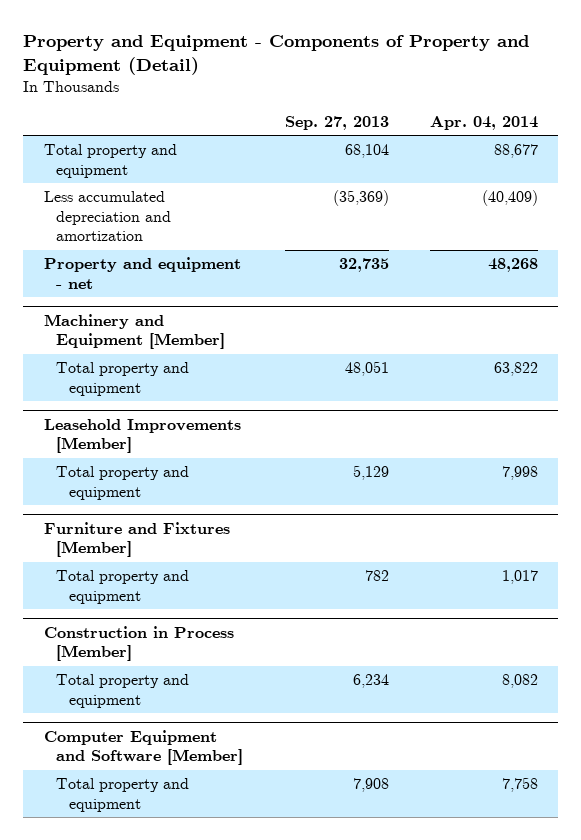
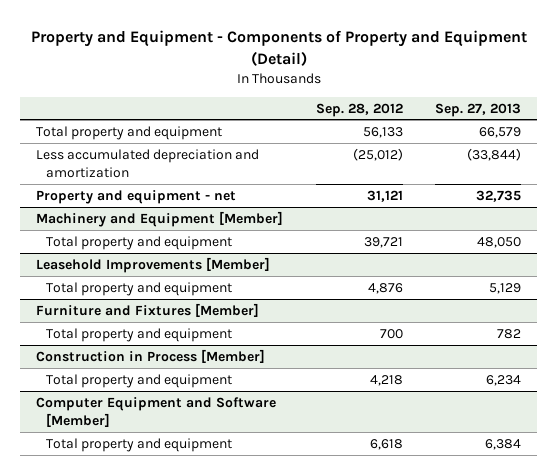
[429,115,538,130] Apr. 04, 2014 -> none
none -> [315,102,403,117] Sep. 28, 2012
[344,144,389,159] 68,104 -> [478,126,521,138] 66,579
[332,190,389,207] (35,369) -> [466,147,521,161] (33,844)
[344,361,389,377] 48,051 -> [476,236,521,248] 48,050
[352,778,389,793] 7,908 -> [484,438,521,450] 6,384

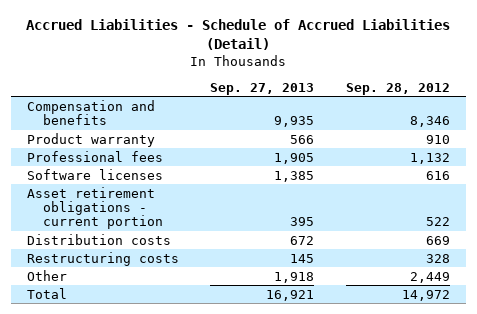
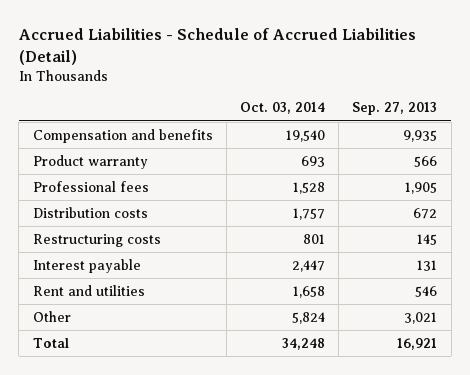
[346,82,451,95] Sep. 28, 2012 -> none
none -> [239,102,325,115] Oct. 03, 2014
[26,168,163,180] Software licenses -> none
[26,186,163,230] Asset retirement obligations - current portion -> none
none -> [32,258,141,273] Interest payable
none -> [32,284,145,296] Rent and utilities
[274,271,315,283] 1,918 -> [404,311,438,324] 3,021

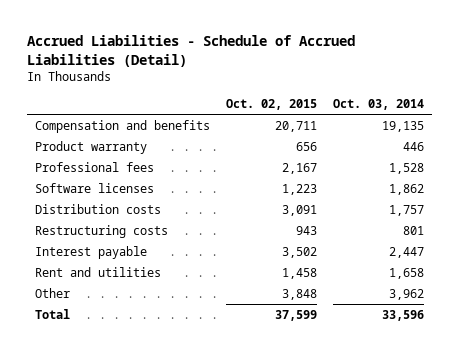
[352,102,438,116] Sep. 27, 2013 -> none
none -> [225,99,317,111] Oct. 02, 2015
[285,129,325,142] 19,540 -> [381,120,424,132] 19,135
[300,155,325,167] 693 -> [402,141,424,151] 446
none -> [34,182,154,193] Software licenses
[291,311,325,324] 5,824 -> [388,288,424,300] 3,962
[281,337,325,350] 34,248 -> [381,309,424,321] 33,596

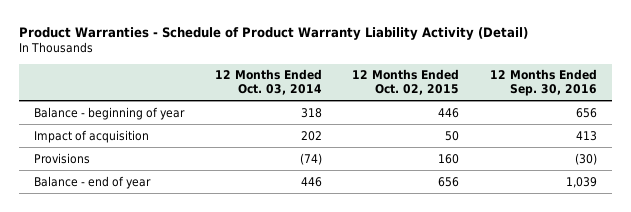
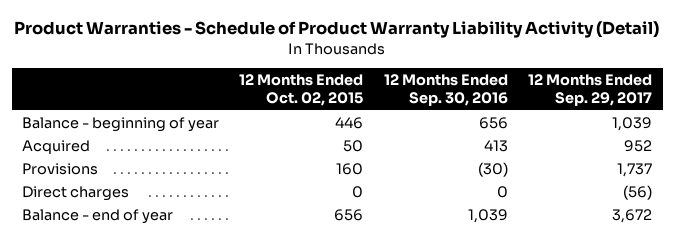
[214,69,322,96] 12 Months Ended Oct. 03, 2014 -> none
none -> [528,73,653,107] 12 Months Ended Sep. 29, 2017
[34,129,150,143] Impact of acquisition -> [21,139,90,154] Acquired
none -> [21,185,129,201] Direct charges

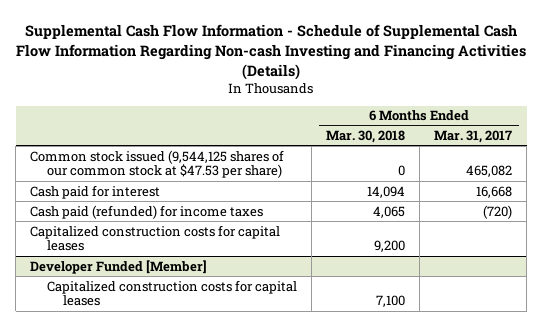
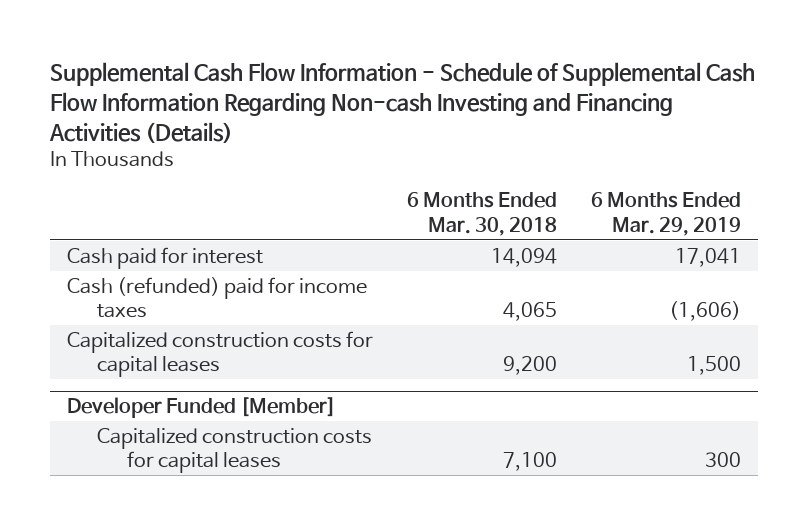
[434,129,513,143] Mar. 31, 2017 -> none
none -> [591,192,742,236] 6 Months Ended Mar. 29, 2019
[30,149,285,179] Common stock issued (9,544,125 shares of our common stock at $47.53 per share) -> none
[30,204,264,219] Cash paid (refunded) for income taxes -> [67,276,368,319] Cash (refunded) paid for income taxes

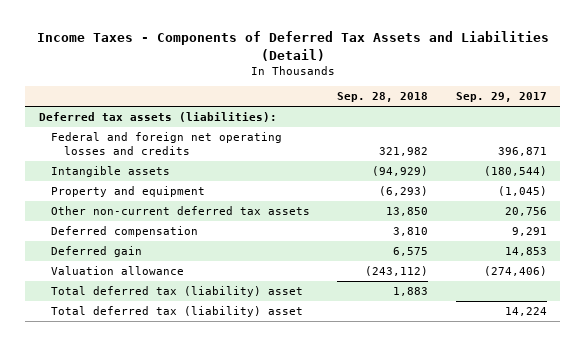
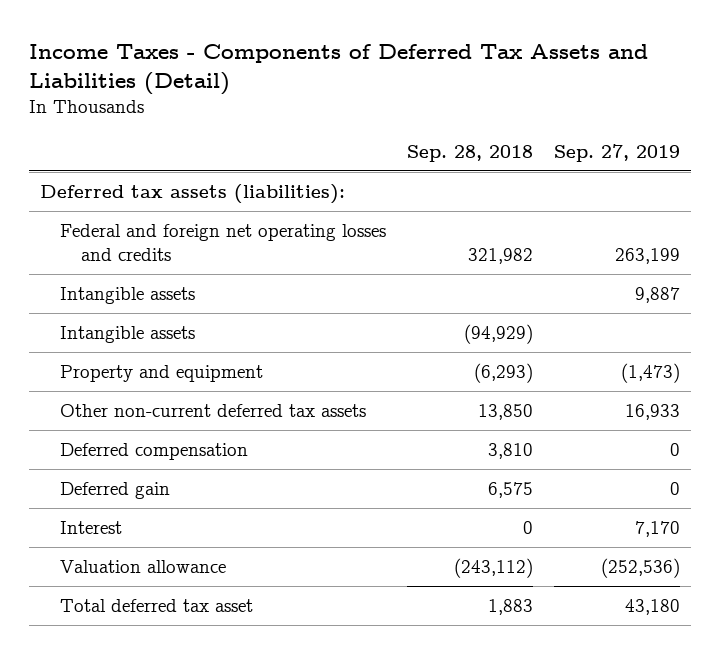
[455,92,547,103] Sep. 29, 2017 -> none
none -> [554,143,681,162] Sep. 27, 2019
none -> [60,286,196,304] Intangible assets
none -> [60,520,123,534] Interest
[51,306,304,318] Total deferred tax (liability) asset -> none
[51,286,304,298] Total deferred tax (liability) asset -> [60,598,254,612] Total deferred tax asset

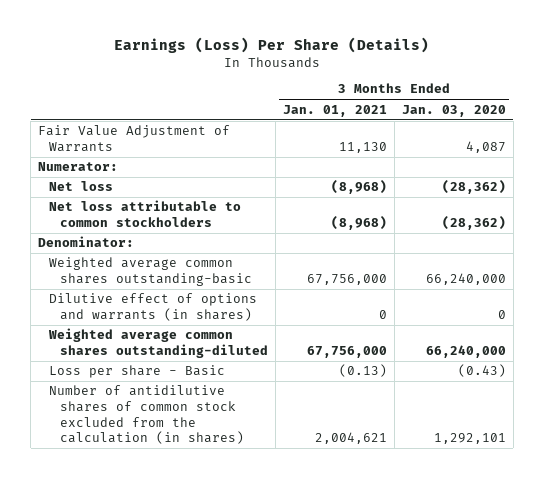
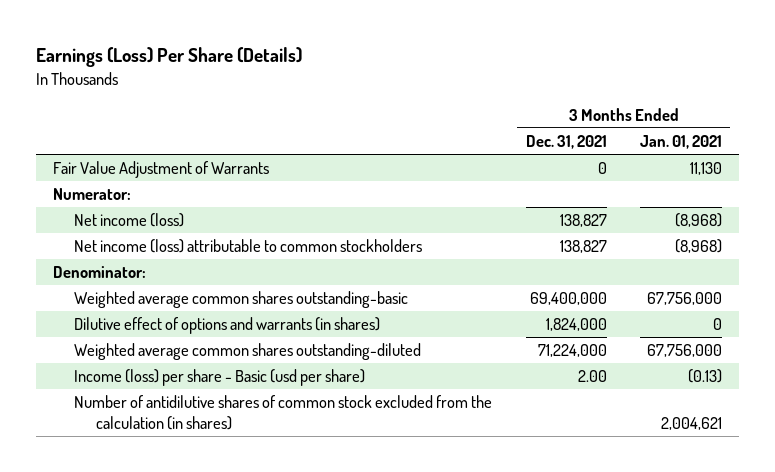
[401,104,506,117] Jan. 03, 2020 -> none
none -> [525,135,607,150] Dec. 31, 2021
[49,181,114,192] Net loss -> [74,213,185,228] Net income (loss)
[49,200,242,228] Net loss attributable to common stockholders -> [74,239,423,254] Net income (loss) attributable to common stockholders
[49,365,226,379] Loss per share - Basic -> [74,369,366,387] Income (loss) per share - Basic (usd per share)

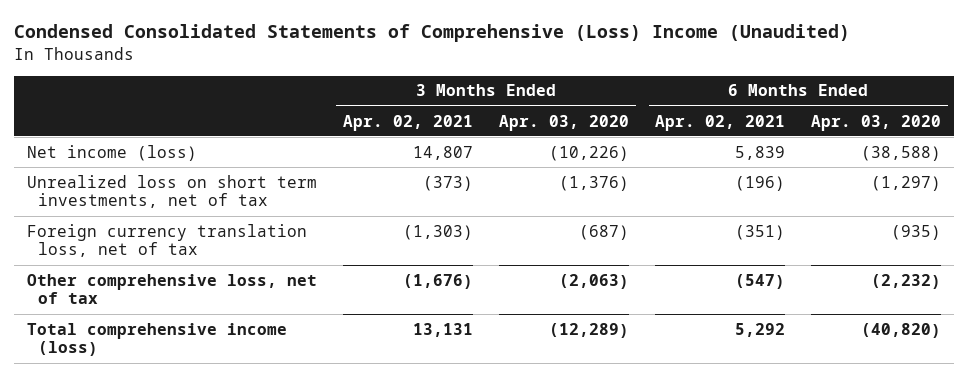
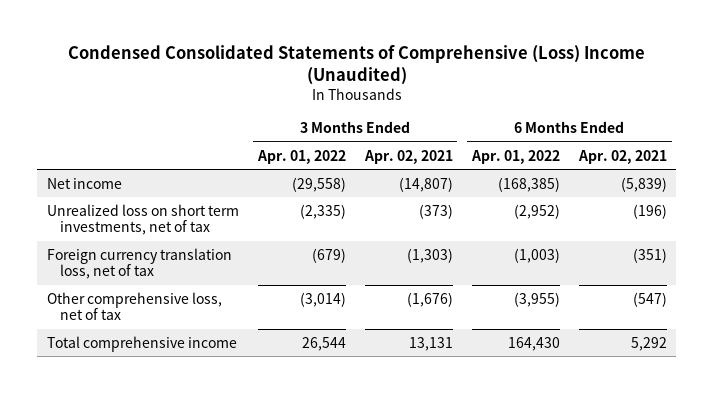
[499,114,630,131] Apr. 03, 2020 -> none
[811,114,942,131] Apr. 03, 2020 -> none
none -> [256,149,346,164] Apr. 01, 2022
none -> [470,149,560,164] Apr. 01, 2022
[26,144,197,161] Net income (loss) -> [46,177,122,189] Net income
[412,145,473,160] 14,807 -> [398,176,453,192] (14,807)
[735,145,786,160] 5,839 -> [620,176,667,192] (5,839)
[26,322,287,357] Total comprehensive income (loss) -> [46,335,237,352] Total comprehensive income

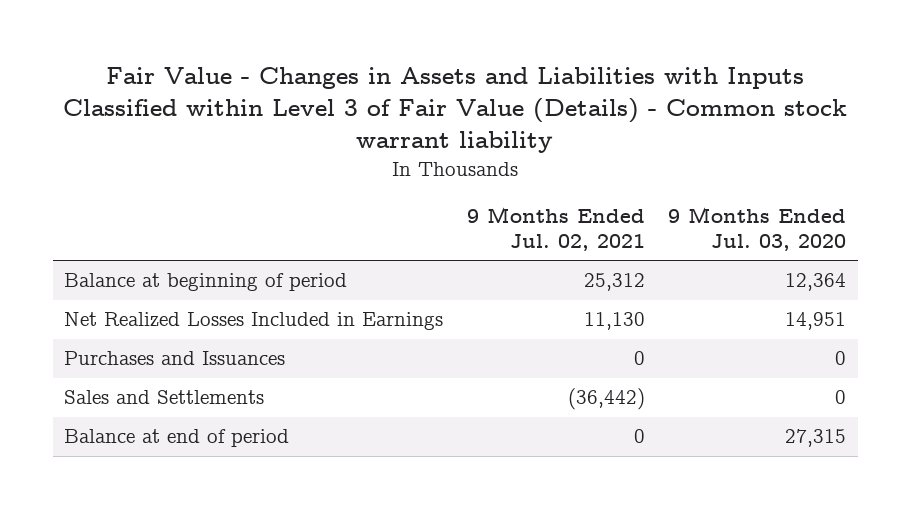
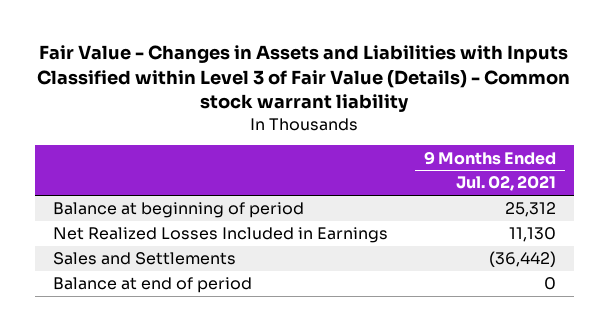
[668,206,847,252] 9 Months Ended Jul. 03, 2020 -> none
[64,351,286,366] Purchases and Issuances -> none

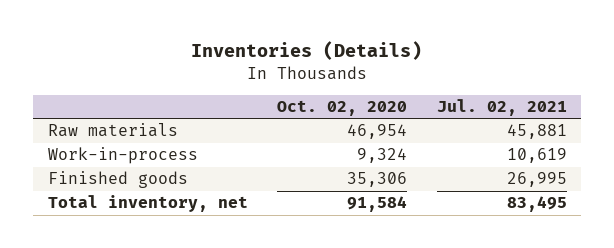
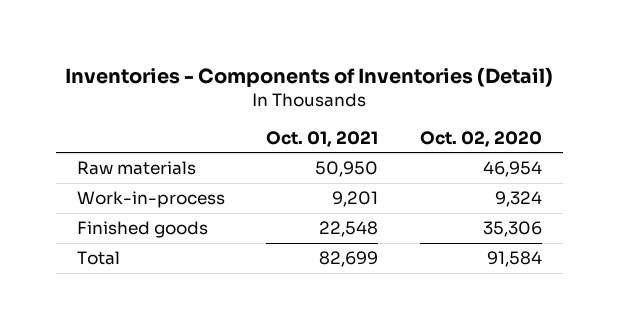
[191,41,423,61] Inventories (Details) -> [65,66,554,87] Inventories - Components of Inventories (Detail)
[436,98,567,116] Jul. 02, 2021 -> none
none -> [266,130,379,147] Oct. 01, 2021
[47,195,248,213] Total inventory, net -> [76,250,120,265] Total

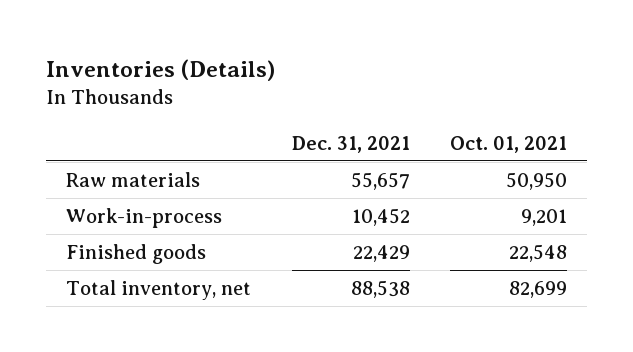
[65,66,554,87] Inventories - Components of Inventories (Detail) -> [45,59,275,82] Inventories (Details)
[419,130,542,147] Oct. 02, 2020 -> none
none -> [291,135,410,153] Dec. 31, 2021
[76,250,120,265] Total -> [66,280,252,301] Total inventory, net

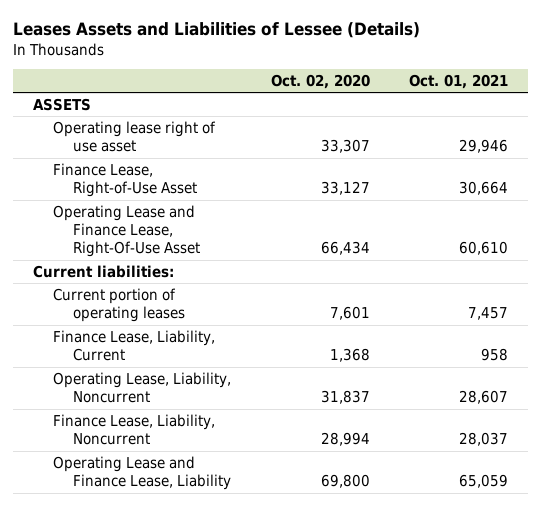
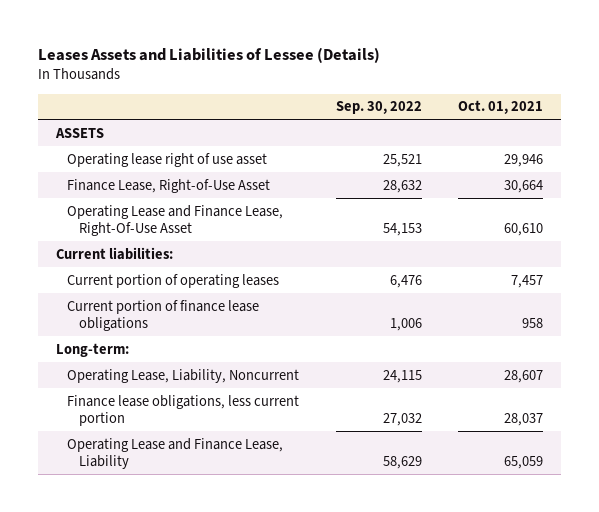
[270,74,370,90] Oct. 02, 2020 -> none
none -> [335,101,422,115] Sep. 30, 2022
[52,329,215,362] Finance Lease, Liability, Current -> [67,299,260,331] Current portion of finance lease obligations
none -> [55,342,129,357] Long-term:
[52,413,215,446] Finance Lease, Liability, Noncurrent -> [67,394,300,426] Finance lease obligations, less current portion

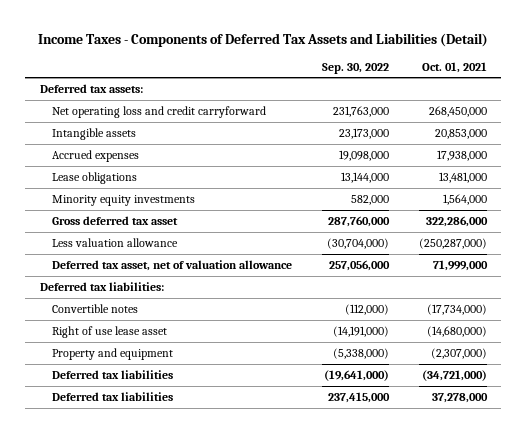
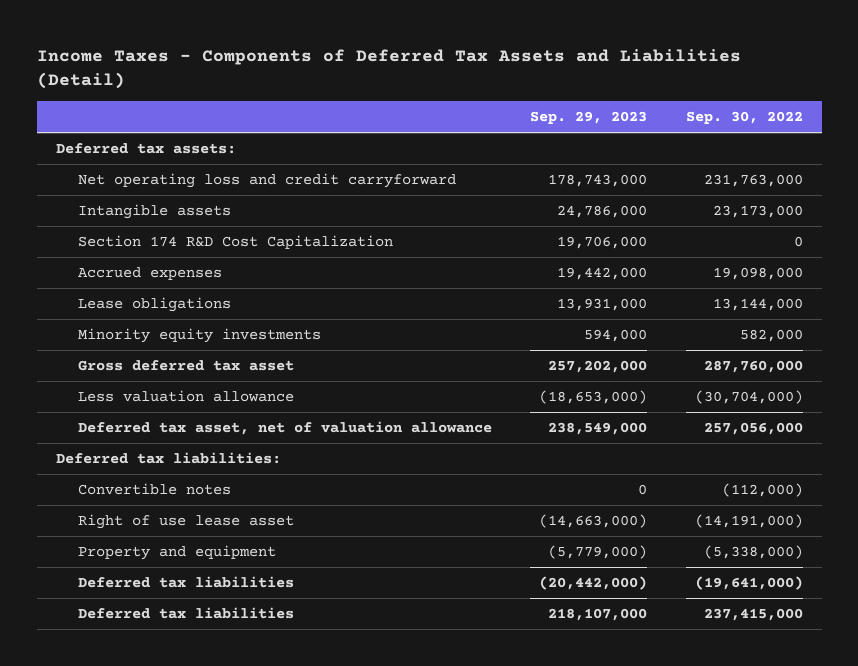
[421,61,487,73] Oct. 01, 2021 -> none
none -> [530,111,648,125] Sep. 29, 2023
none -> [78,235,394,250] Section 174 R&D Cost Capitalization

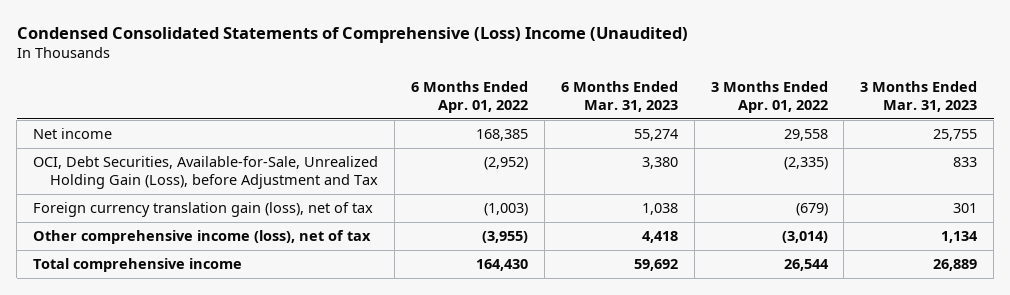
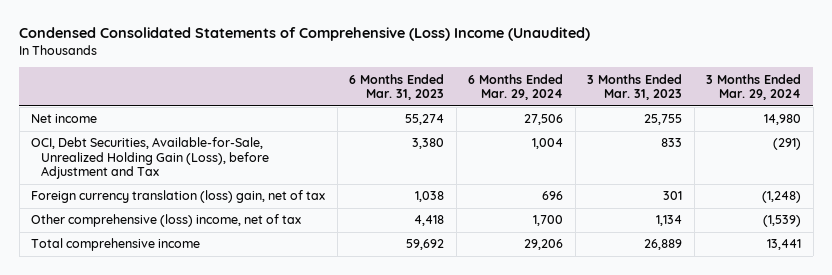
[410,81,528,114] 6 Months Ended Apr. 01, 2022 -> none
[710,81,828,114] 3 Months Ended Apr. 01, 2022 -> none
none -> [468,73,564,101] 6 Months Ended Mar. 29, 2024
none -> [706,73,802,101] 3 Months Ended Mar. 29, 2024
[33,202,374,218] Foreign currency translation gain (loss), net of tax -> [31,190,326,204] Foreign currency translation (loss) gain, net of tax
[33,230,372,245] Other comprehensive income (loss), net of tax -> [31,214,302,228] Other comprehensive (loss) income, net of tax

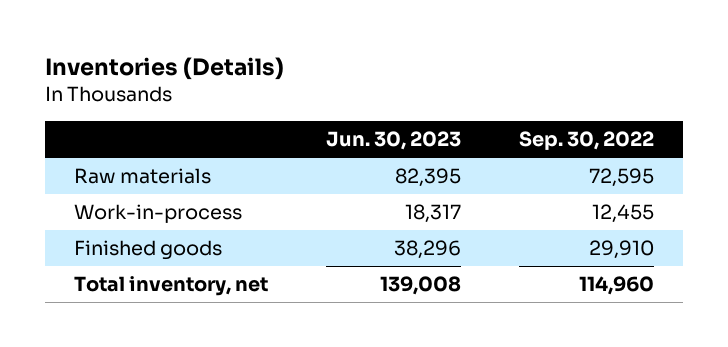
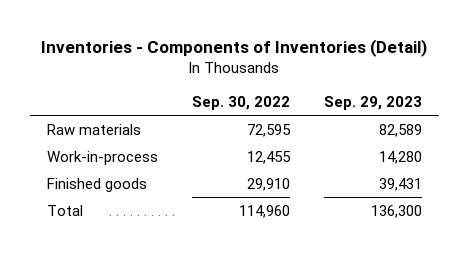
[45,57,285,81] Inventories (Details) -> [41,38,428,57] Inventories - Components of Inventories (Detail)
[326,131,462,151] Jun. 30, 2023 -> none
none -> [323,95,422,110] Sep. 29, 2023
[74,276,269,297] Total inventory, net -> [46,205,83,217] Total

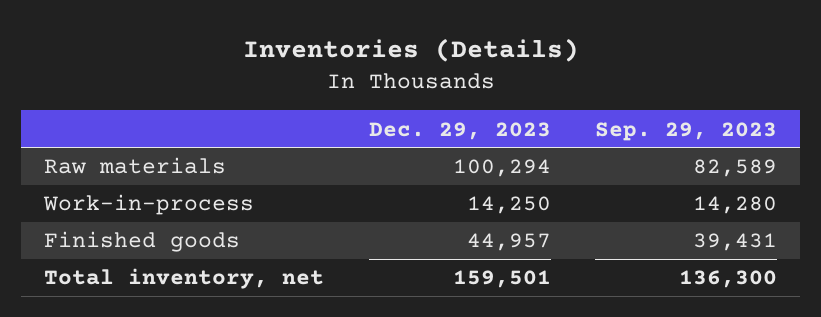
[41,38,428,57] Inventories - Components of Inventories (Detail) -> [242,37,579,62] Inventories (Details)
[191,95,290,110] Sep. 30, 2022 -> none
none -> [368,121,551,140] Dec. 29, 2023
[46,205,83,217] Total -> [43,268,324,290] Total inventory, net

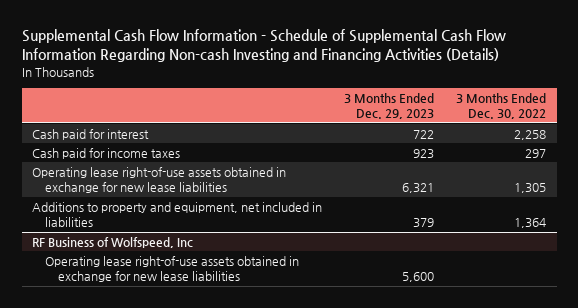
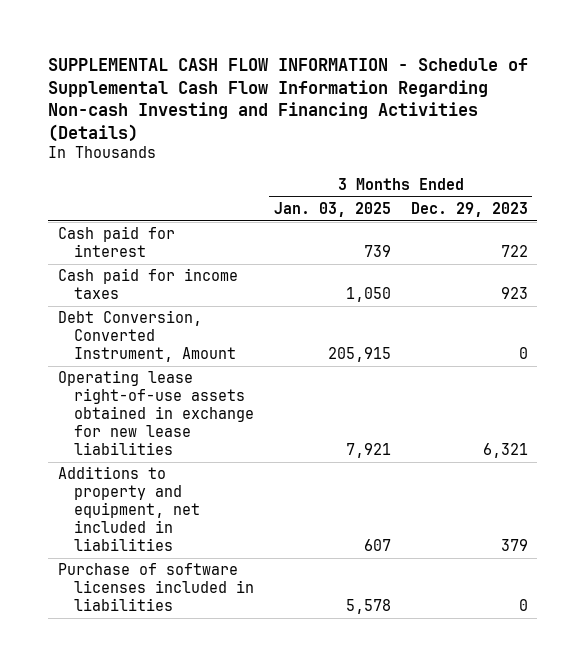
[21,29,506,63] Supplemental Cash Flow Information - Schedule of Supplemental Cash Flow Information Regarding Non-cash Investing and Financing Activities (Details) -> [48,57,529,142] SUPPLEMENTAL CASH FLOW INFORMATION - Schedule of Supplemental Cash Flow Information Regarding Non-cash Investing and Financing Activities (Details)
[455,93,546,120] 3 Months Ended Dec. 30, 2022 -> none
none -> [273,201,391,217] Jan. 03, 2025
none -> [58,310,237,363] Debt Conversion, Converted Instrument, Amount
[32,236,194,248] RF Business of Wolfspeed, Inc -> none
[45,255,300,283] Operating lease right-of-use assets obtained in exchange for new lease liabilities -> none
none -> [58,563,255,612] Purchase of software licenses included in liabilities

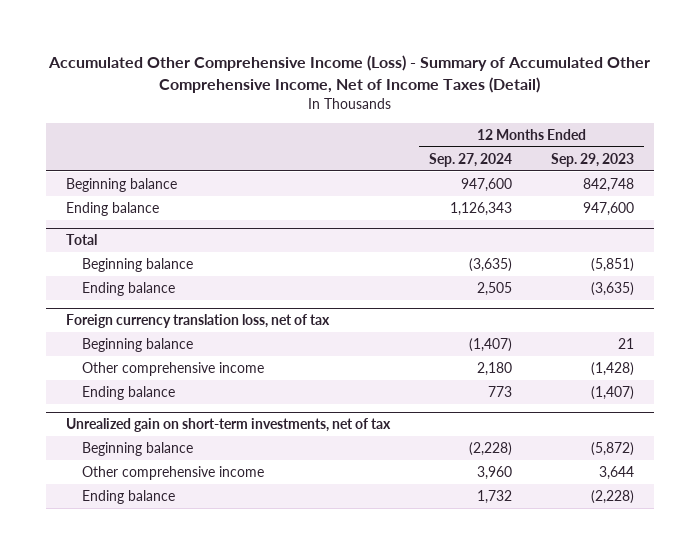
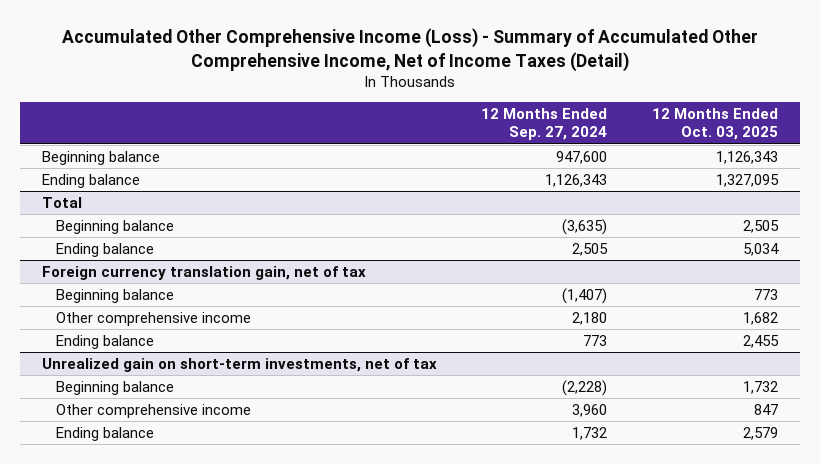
[551,152,635,167] Sep. 29, 2023 -> none
none -> [651,108,778,141] 12 Months Ended Oct. 03, 2025
[65,314,330,329] Foreign currency translation loss, net of tax -> [41,265,366,280] Foreign currency translation gain, net of tax

